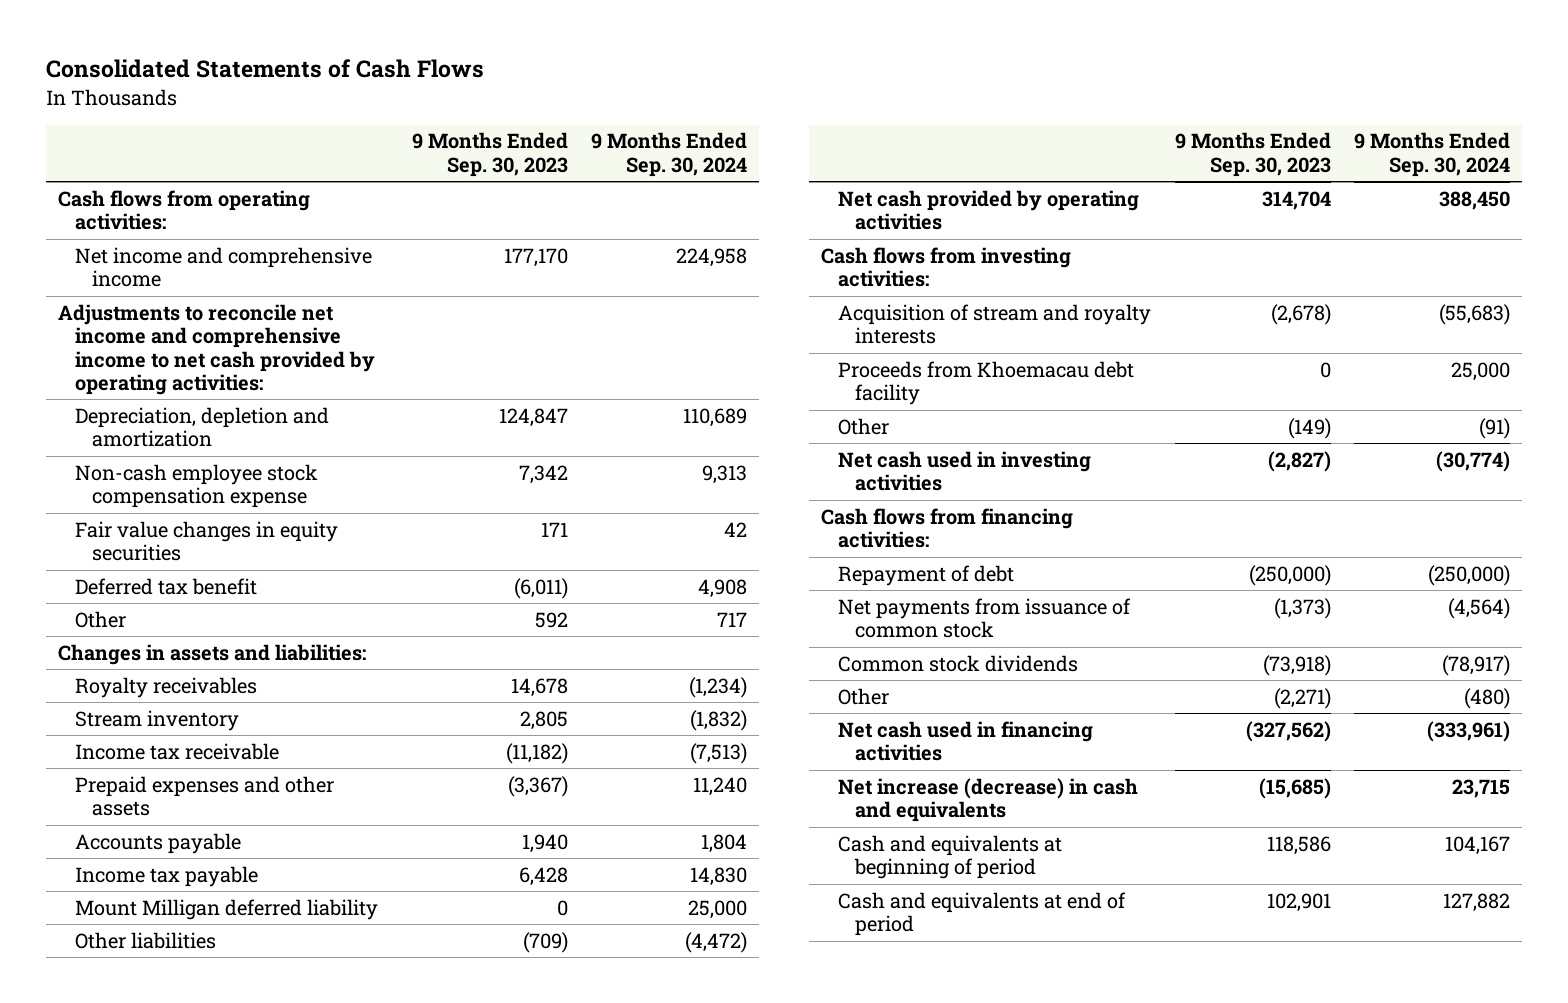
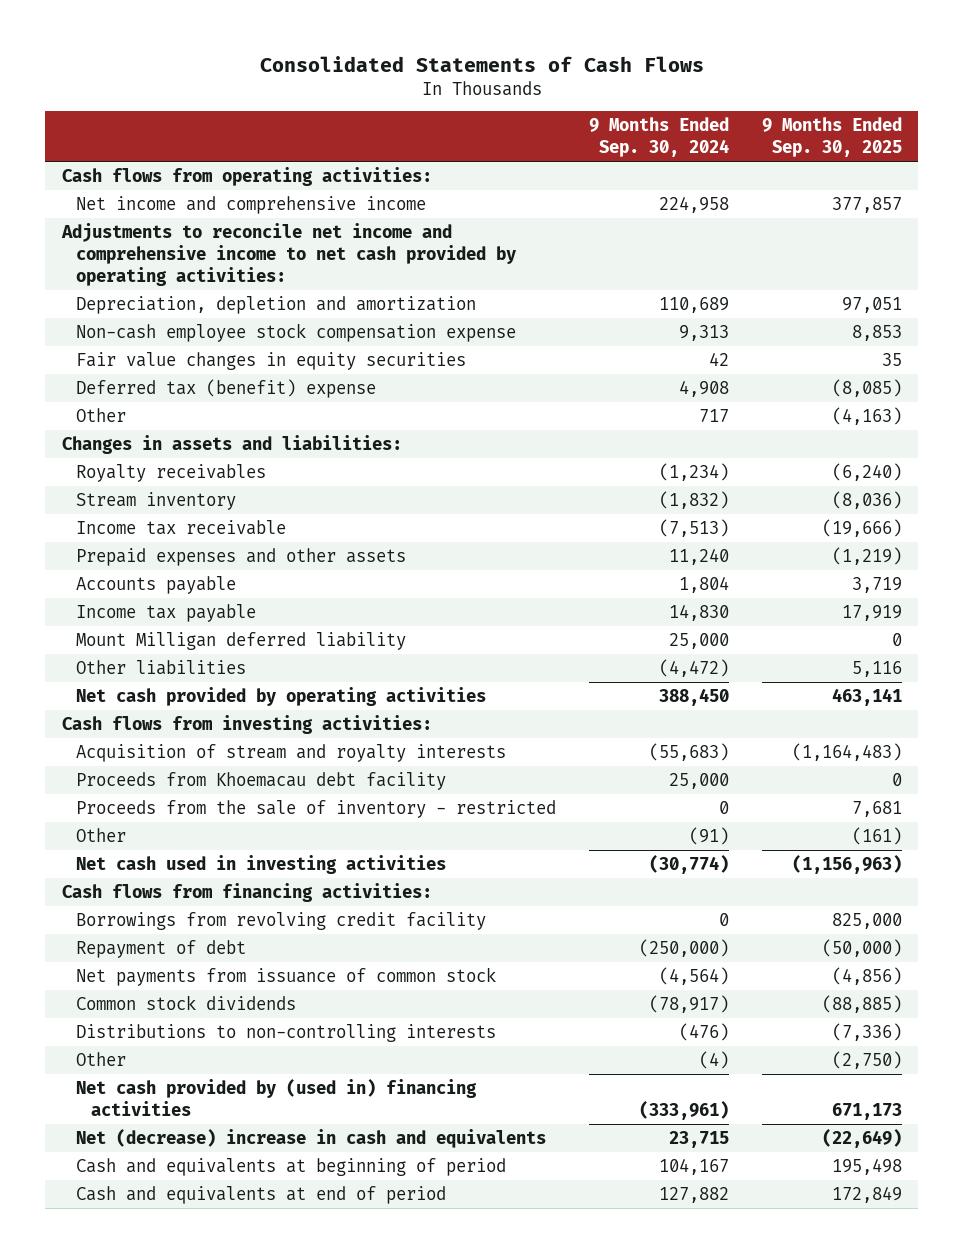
[411,132,568,177] 9 Months Ended Sep. 30, 2023 -> none
none -> [761,117,902,158] 9 Months Ended Sep. 30, 2025
[74,577,257,595] Deferred tax benefit -> [76,378,377,398] Deferred tax (benefit) expense
none -> [76,799,557,818] Proceeds from the sale of inventory - restricted
none -> [76,911,487,930] Borrowings from revolving credit facility
none -> [76,1023,497,1042] Distributions to non-controlling interests
[1464,687,1511,709] (480) -> [699,1050,730,1069] (4)
[838,720,1094,762] Net cash used in financing activities -> [76,1078,478,1116] Net cash provided by (used in) financing activities
[838,777,1139,823] Net increase (decrease) in cash and equivalents -> [76,1128,547,1148] Net (decrease) increase in cash and equivalents

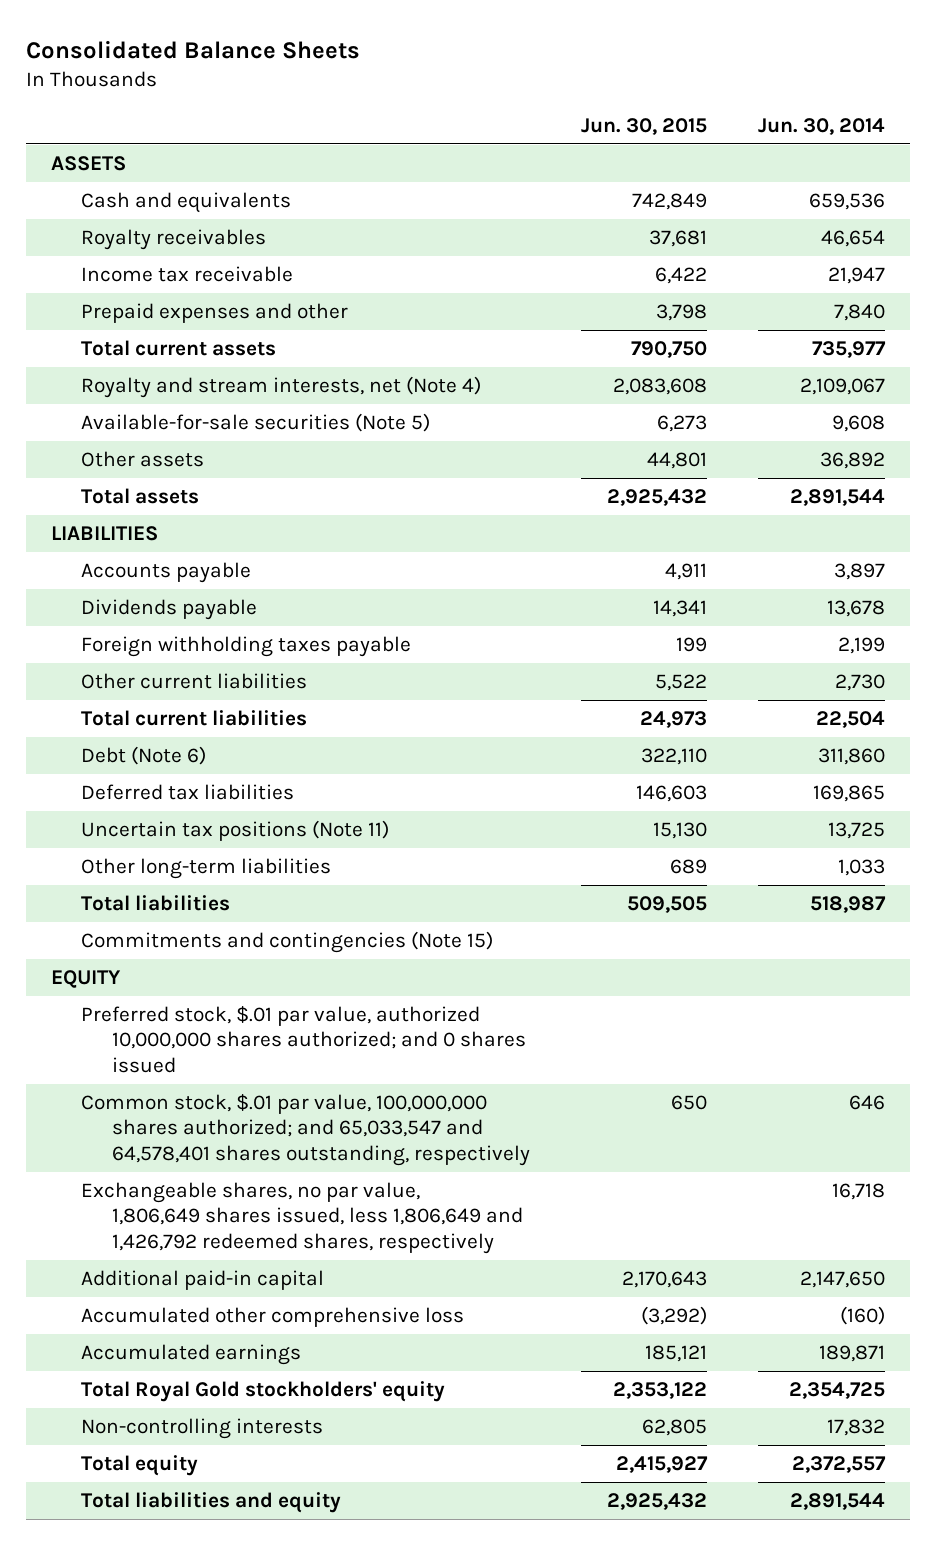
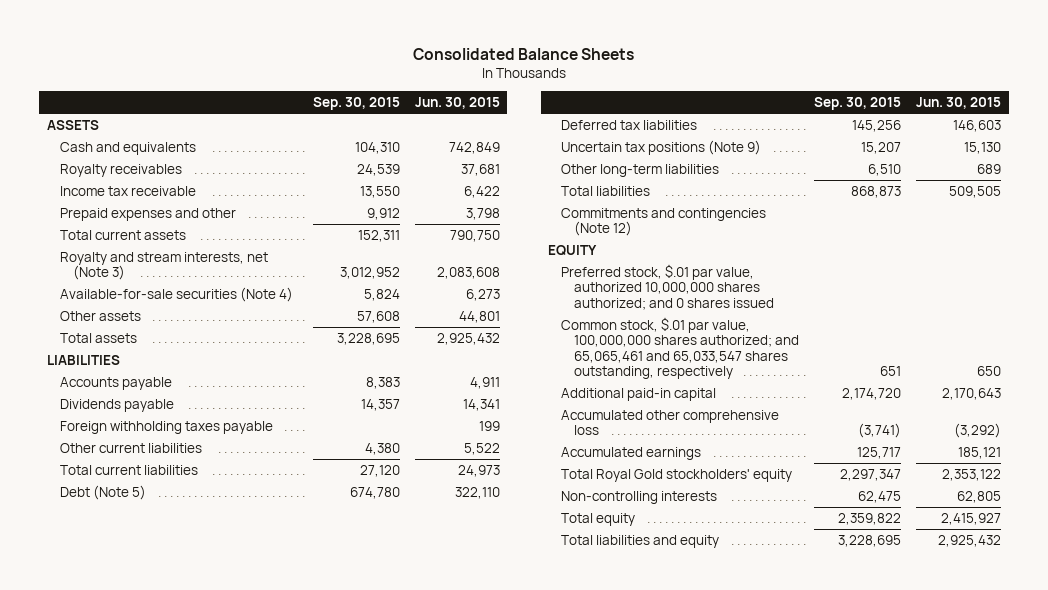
[757,117,885,135] Jun. 30, 2014 -> none
none -> [312,97,400,111] Sep. 30, 2015
[81,375,482,398] Royalty and stream interests, net (Note 4) -> [59,251,268,281] Royalty and stream interests, net (Note 3)
[81,412,431,432] Available-for-sale securities (Note 5) -> [59,286,293,302] Available-for-sale securities (Note 4)
[81,745,207,765] Debt (Note 6) -> [59,484,146,500] Debt (Note 5)
[81,819,390,841] Uncertain tax positions (Note 11) -> [561,139,762,155] Uncertain tax positions (Note 9)
[81,930,494,953] Commitments and contingencies (Note 15) -> [561,207,767,237] Commitments and contingencies (Note 12)
[81,1181,523,1254] Exchangeable shares, no par value, 1,806,649 shares issued, less 1,806,649 and 1,426,792 redeemed shares, respectively -> none
[81,1093,530,1166] Common stock, $.01 par value, 100,000,000 shares authorized; and 65,033,547 and 64,578,401 shares outstanding, respectively -> [561,316,799,380] Common stock, $.01 par value, 100,000,000 shares authorized; and 65,065,461 and 65,033,547 shares outstanding, respectively

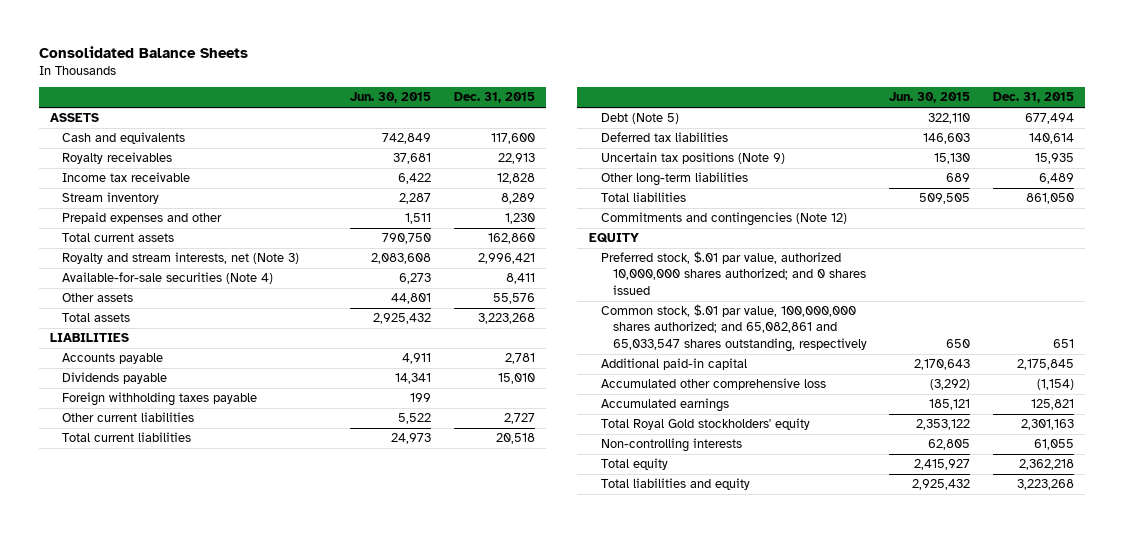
[312,97,400,111] Sep. 30, 2015 -> none
none -> [454,92,536,104] Dec. 31, 2015
none -> [61,192,159,205] Stream inventory
[465,207,500,220] 3,798 -> [405,213,432,225] 1,511
[561,316,799,380] Common stock, $.01 par value, 100,000,000 shares authorized; and 65,065,461 and 65,033,547 shares outstanding, respectively -> [600,304,867,352] Common stock, $.01 par value, 100,000,000 shares authorized; and 65,082,861 and 65,033,547 shares outstanding, respectively

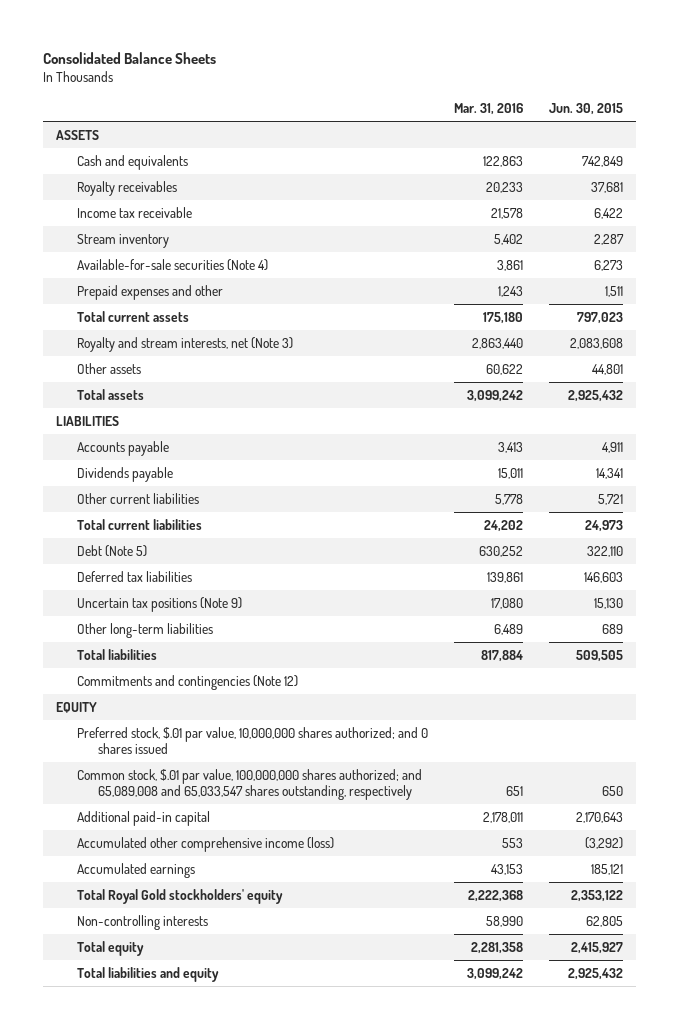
[454,92,536,104] Dec. 31, 2015 -> none
none -> [454,102,524,115] Mar. 31, 2016
[61,272,273,285] Available-for-sale securities (Note 4) -> [76,259,268,272] Available-for-sale securities (Note 4)
[382,233,432,245] 790,750 -> [577,312,624,325] 797,023
[61,392,257,407] Foreign withholding taxes payable -> none
[398,413,432,425] 5,522 -> [598,494,624,506] 5,721
[600,251,866,295] Preferred stock, $.01 par value, authorized 10,000,000 shares authorized; and 0 shares issued -> [76,727,428,755] Preferred stock, $.01 par value, 10,000,000 shares authorized; and 0 shares issued
[600,304,867,352] Common stock, $.01 par value, 100,000,000 shares authorized; and 65,082,861 and 65,033,547 shares outstanding, respectively -> [76,769,422,801] Common stock, $.01 par value, 100,000,000 shares authorized; and 65,089,008 and 65,033,547 shares outstanding, respectively
[600,378,826,391] Accumulated other comprehensive loss -> [76,837,334,853] Accumulated other comprehensive income (loss)

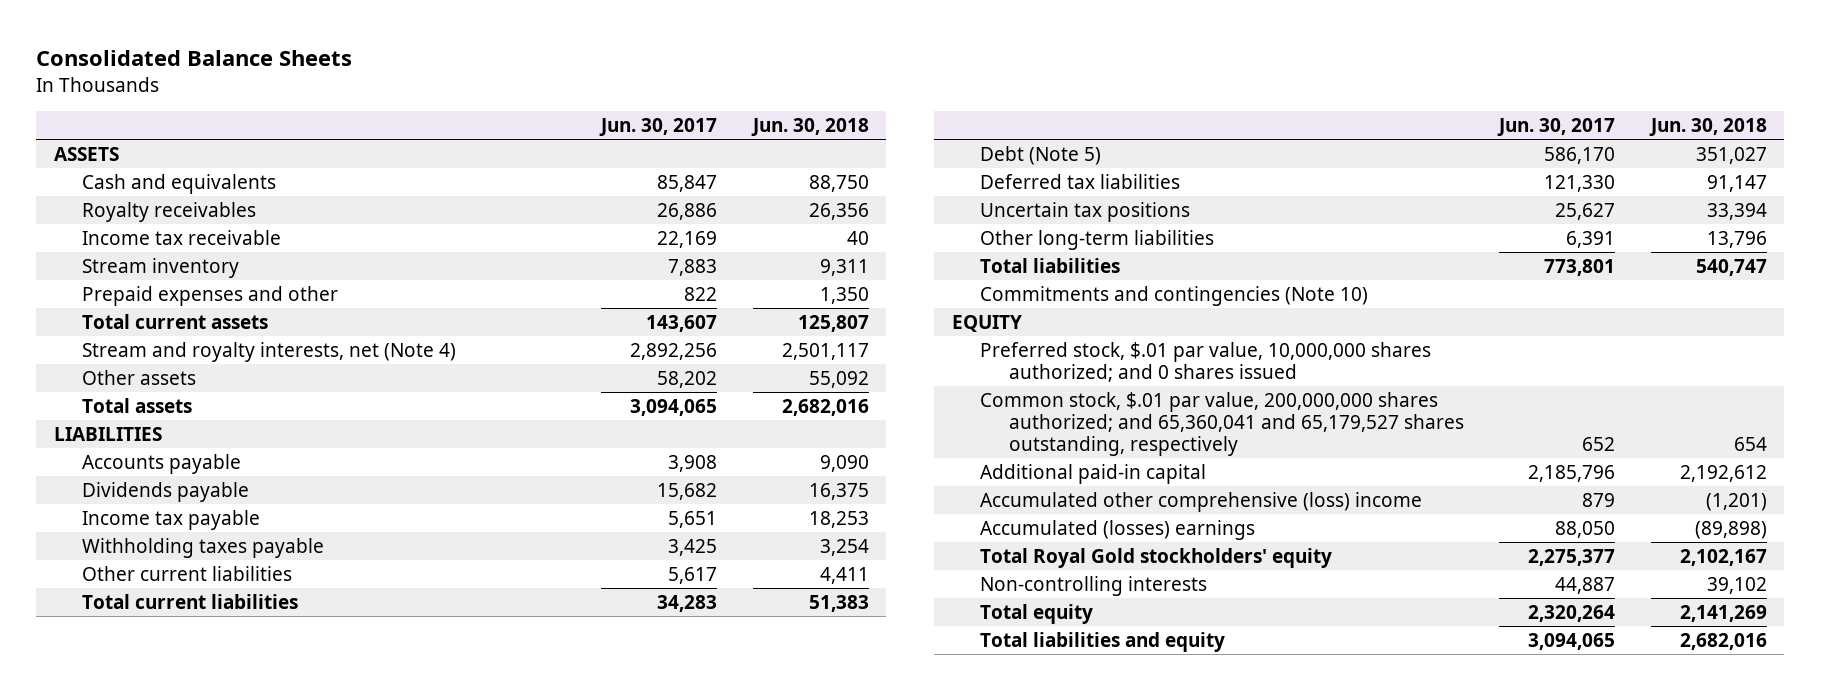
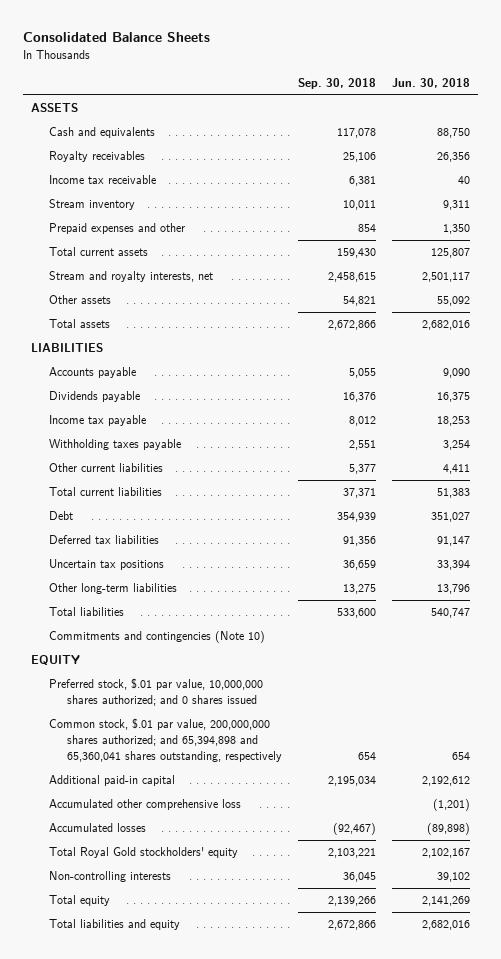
[599,117,718,136] Jun. 30, 2017 -> none
none -> [298,78,377,90] Sep. 30, 2018
[82,341,457,362] Stream and royalty interests, net (Note 4) -> [49,271,214,283] Stream and royalty interests, net
[980,145,1102,165] Debt (Note 5) -> [49,511,74,521] Debt
[980,391,1464,456] Common stock, $.01 par value, 200,000,000 shares authorized; and 65,360,041 and 65,179,527 shares outstanding, respectively -> [49,718,283,763] Common stock, $.01 par value, 200,000,000 shares authorized; and 65,394,898 and 65,360,041 shares outstanding, respectively
[980,491,1423,512] Accumulated other comprehensive (loss) income -> [49,799,242,811] Accumulated other comprehensive loss
[980,519,1256,540] Accumulated (losses) earnings -> [49,823,147,833] Accumulated losses

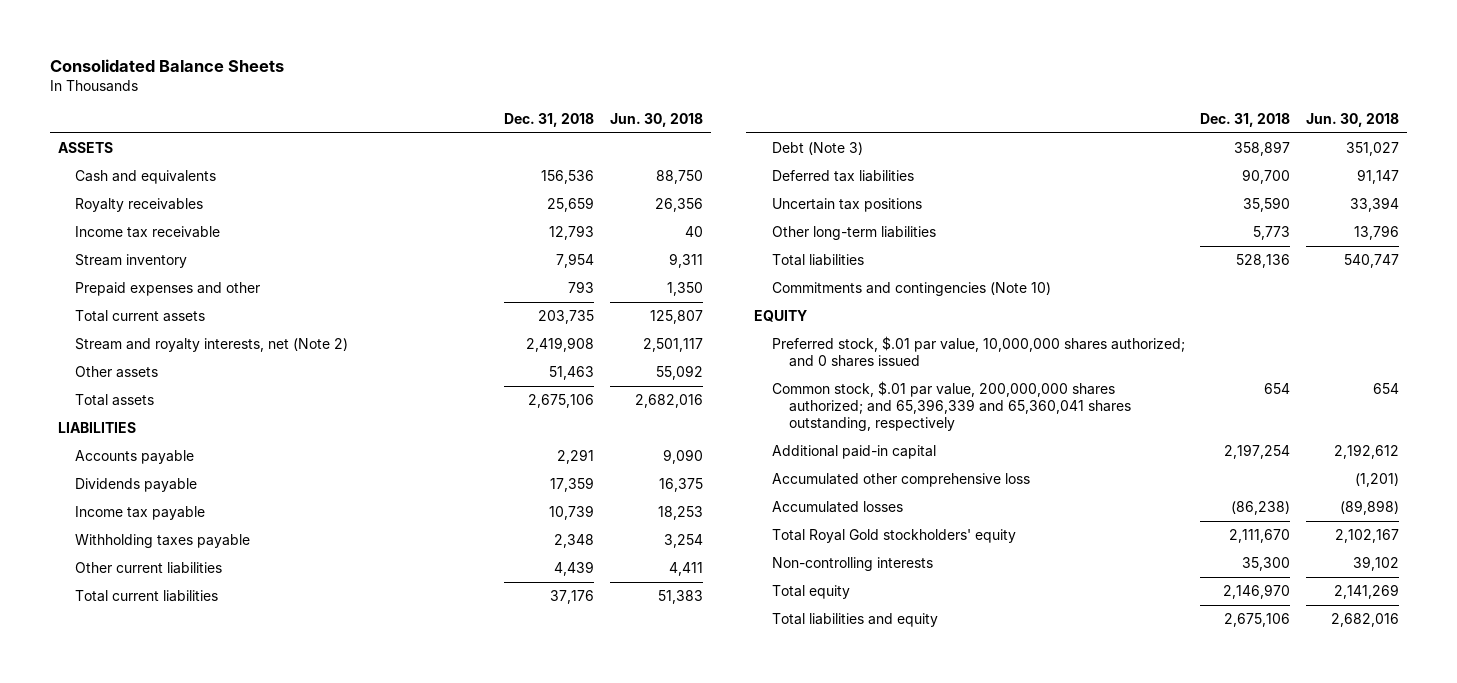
[298,78,377,90] Sep. 30, 2018 -> none
none -> [503,113,594,128] Dec. 31, 2018
[49,271,214,283] Stream and royalty interests, net -> [75,338,349,353] Stream and royalty interests, net (Note 2)
[49,511,74,521] Debt -> [771,142,863,156] Debt (Note 3)
[49,718,283,763] Common stock, $.01 par value, 200,000,000 shares authorized; and 65,394,898 and 65,360,041 shares outstanding, respectively -> [771,381,1132,432] Common stock, $.01 par value, 200,000,000 shares authorized; and 65,396,339 and 65,360,041 shares outstanding, respectively

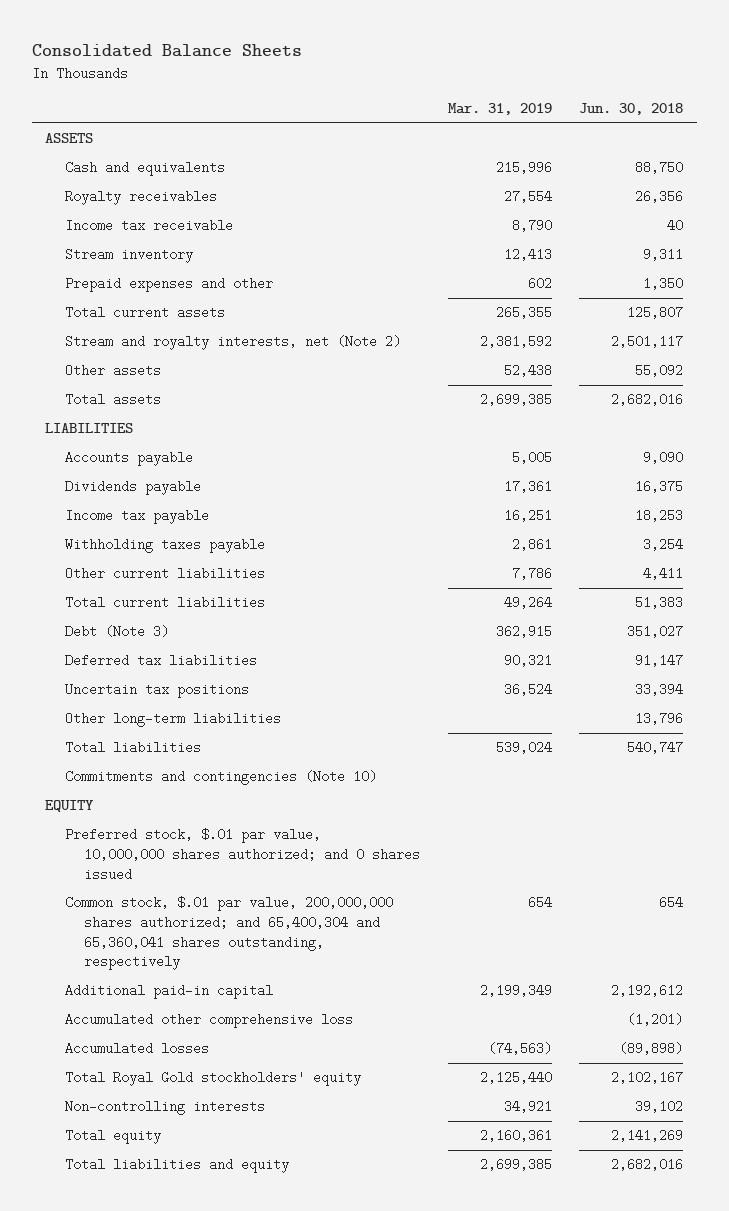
[503,113,594,128] Dec. 31, 2018 -> none
none -> [447,103,552,116] Mar. 31, 2019
[771,381,1132,432] Common stock, $.01 par value, 200,000,000 shares authorized; and 65,396,339 and 65,360,041 shares outstanding, respectively -> [64,896,393,971] Common stock, $.01 par value, 200,000,000 shares authorized; and 65,400,304 and 65,360,041 shares outstanding, respectively

